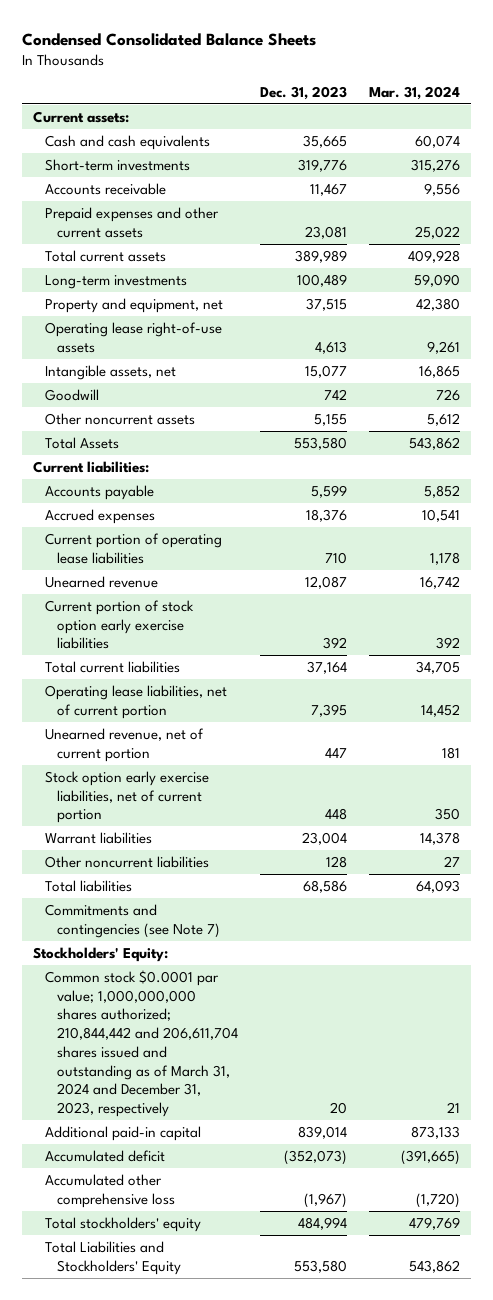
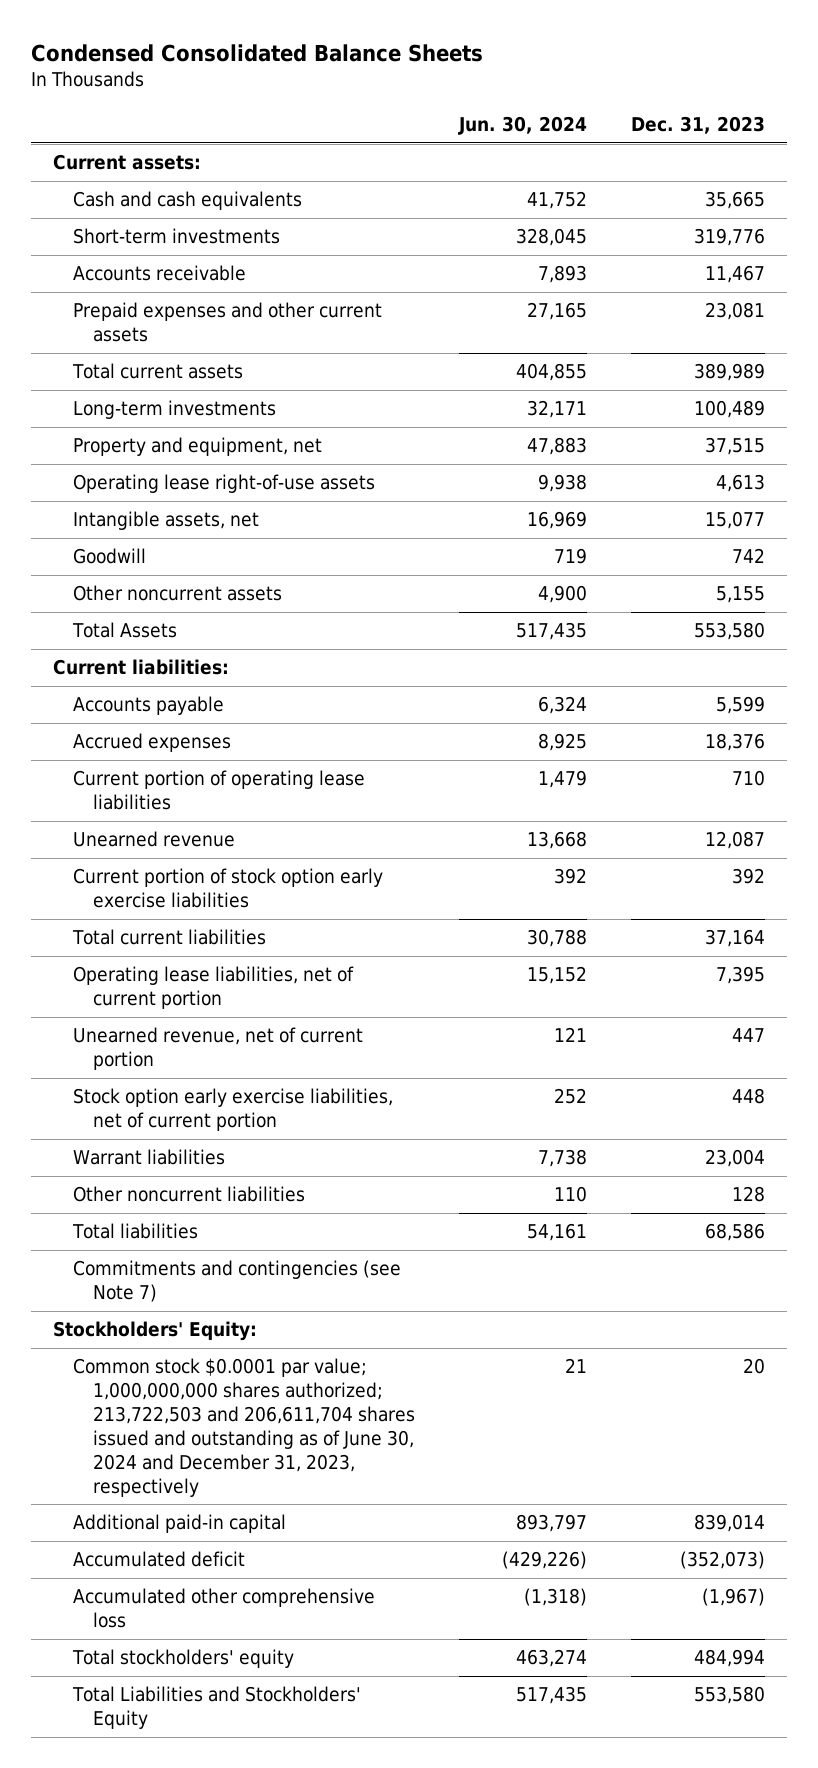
[369,85,461,100] Mar. 31, 2024 -> none
none -> [458,116,588,136] Jun. 30, 2024
[44,969,238,1118] Common stock $0.0001 par value; 1,000,000,000 shares authorized; 210,844,442 and 206,611,704 shares issued and outstanding as of March 31, 2024 and December 31, 2023, respectively -> [73,1358,416,1497] Common stock $0.0001 par value; 1,000,000,000 shares authorized; 213,722,503 and 206,611,704 shares issued and outstanding as of June 30, 2024 and December 31, 2023, respectively

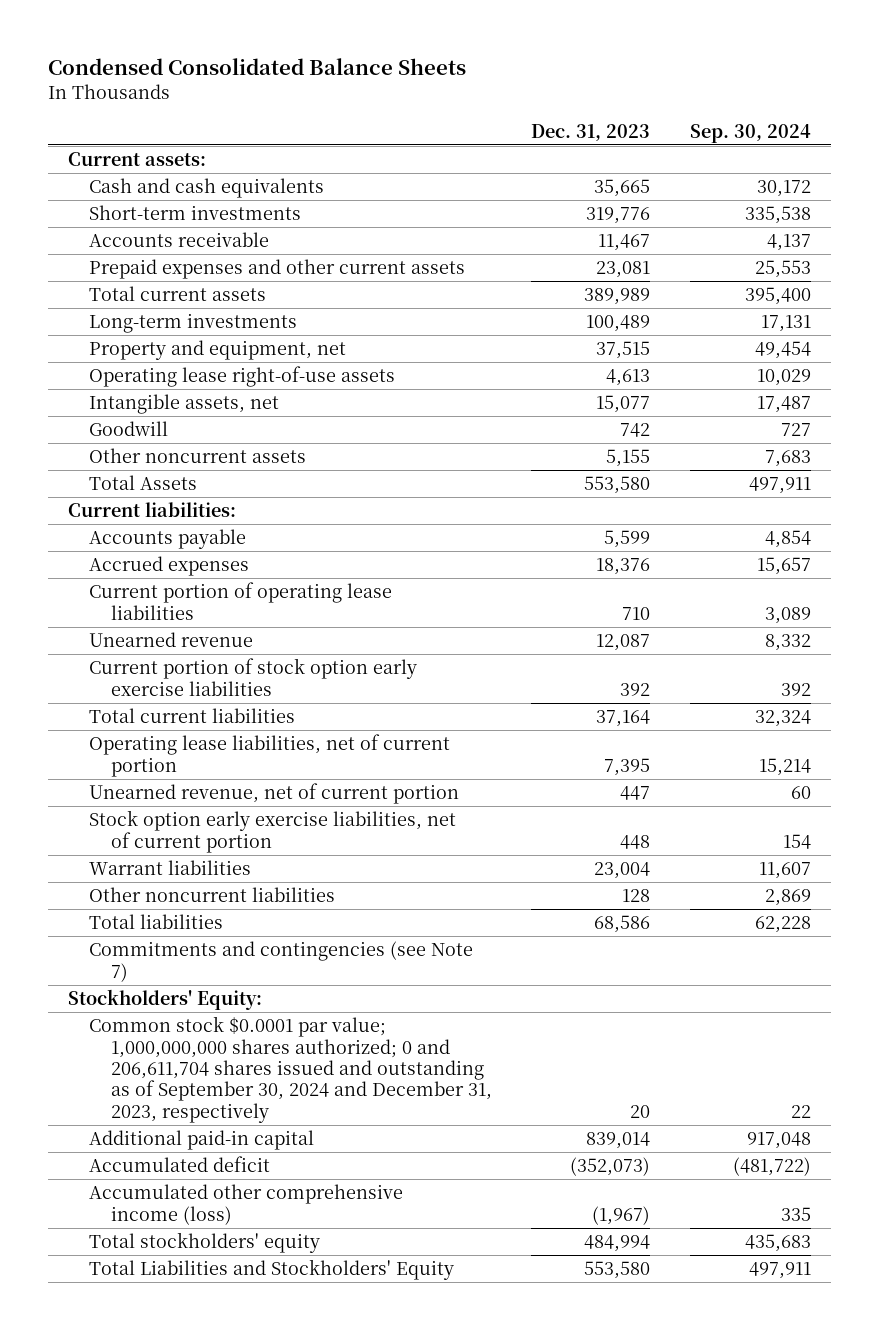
[458,116,588,136] Jun. 30, 2024 -> none
none -> [690,123,812,143] Sep. 30, 2024
[73,1358,416,1497] Common stock $0.0001 par value; 1,000,000,000 shares authorized; 213,722,503 and 206,611,704 shares issued and outstanding as of June 30, 2024 and December 31, 2023, respectively -> [89,1016,492,1123] Common stock $0.0001 par value; 1,000,000,000 shares authorized; 0 and 206,611,704 shares issued and outstanding as of September 30, 2024 and December 31, 2023, respectively
[73,1588,376,1629] Accumulated other comprehensive loss -> [89,1184,404,1225] Accumulated other comprehensive income (loss)

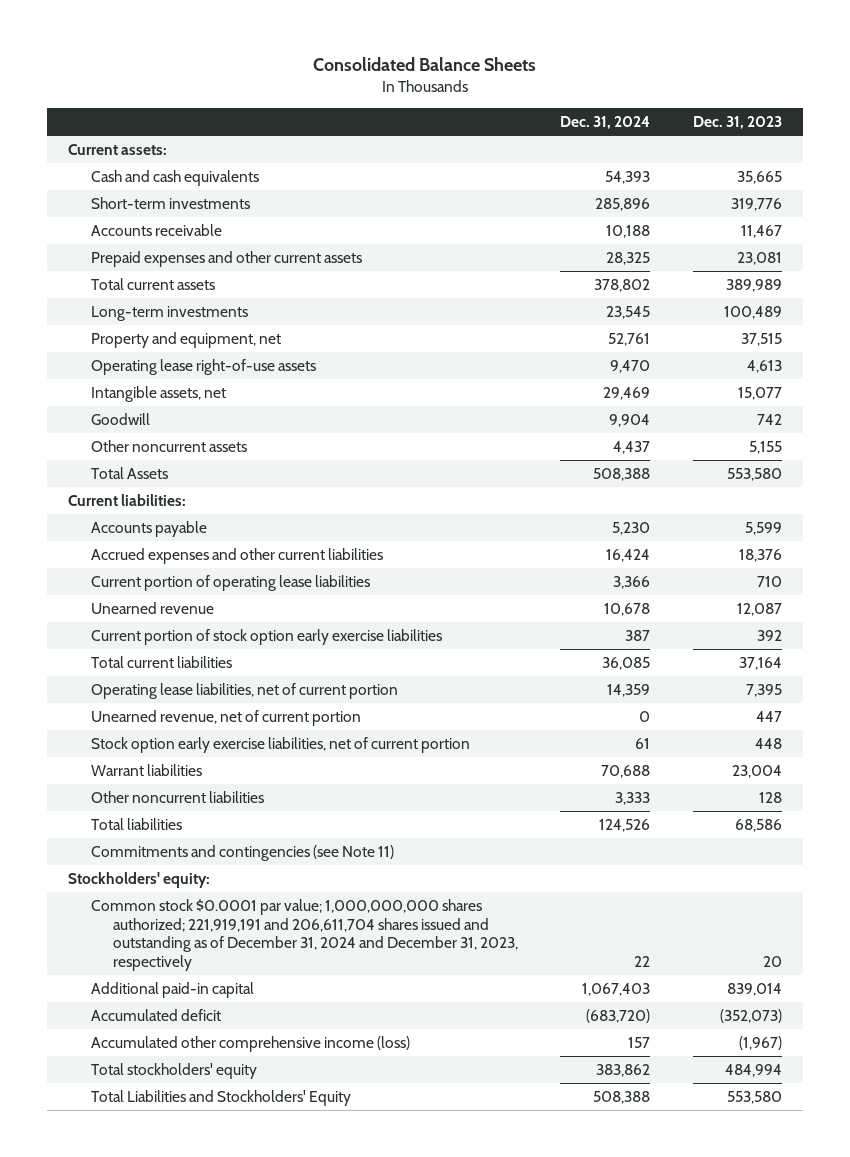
[47,58,466,76] Condensed Consolidated Balance Sheets -> [313,57,537,72] Consolidated Balance Sheets
[690,123,812,143] Sep. 30, 2024 -> none
none -> [560,116,651,130] Dec. 31, 2024
[89,556,250,577] Accrued expenses -> [90,548,383,565] Accrued expenses and other current liabilities
[89,941,474,982] Commitments and contingencies (see Note 7) -> [90,845,394,862] Commitments and contingencies (see Note 11)
[67,989,262,1011] Stockholders' Equity: -> [68,872,211,889] Stockholders' equity:
[89,1016,492,1123] Common stock $0.0001 par value; 1,000,000,000 shares authorized; 0 and 206,611,704 shares issued and outstanding as of September 30, 2024 and December 31, 2023, respectively -> [90,899,518,971] Common stock $0.0001 par value; 1,000,000,000 shares authorized; 221,919,191 and 206,611,704 shares issued and outstanding as of December 31, 2024 and December 31, 2023, respectively

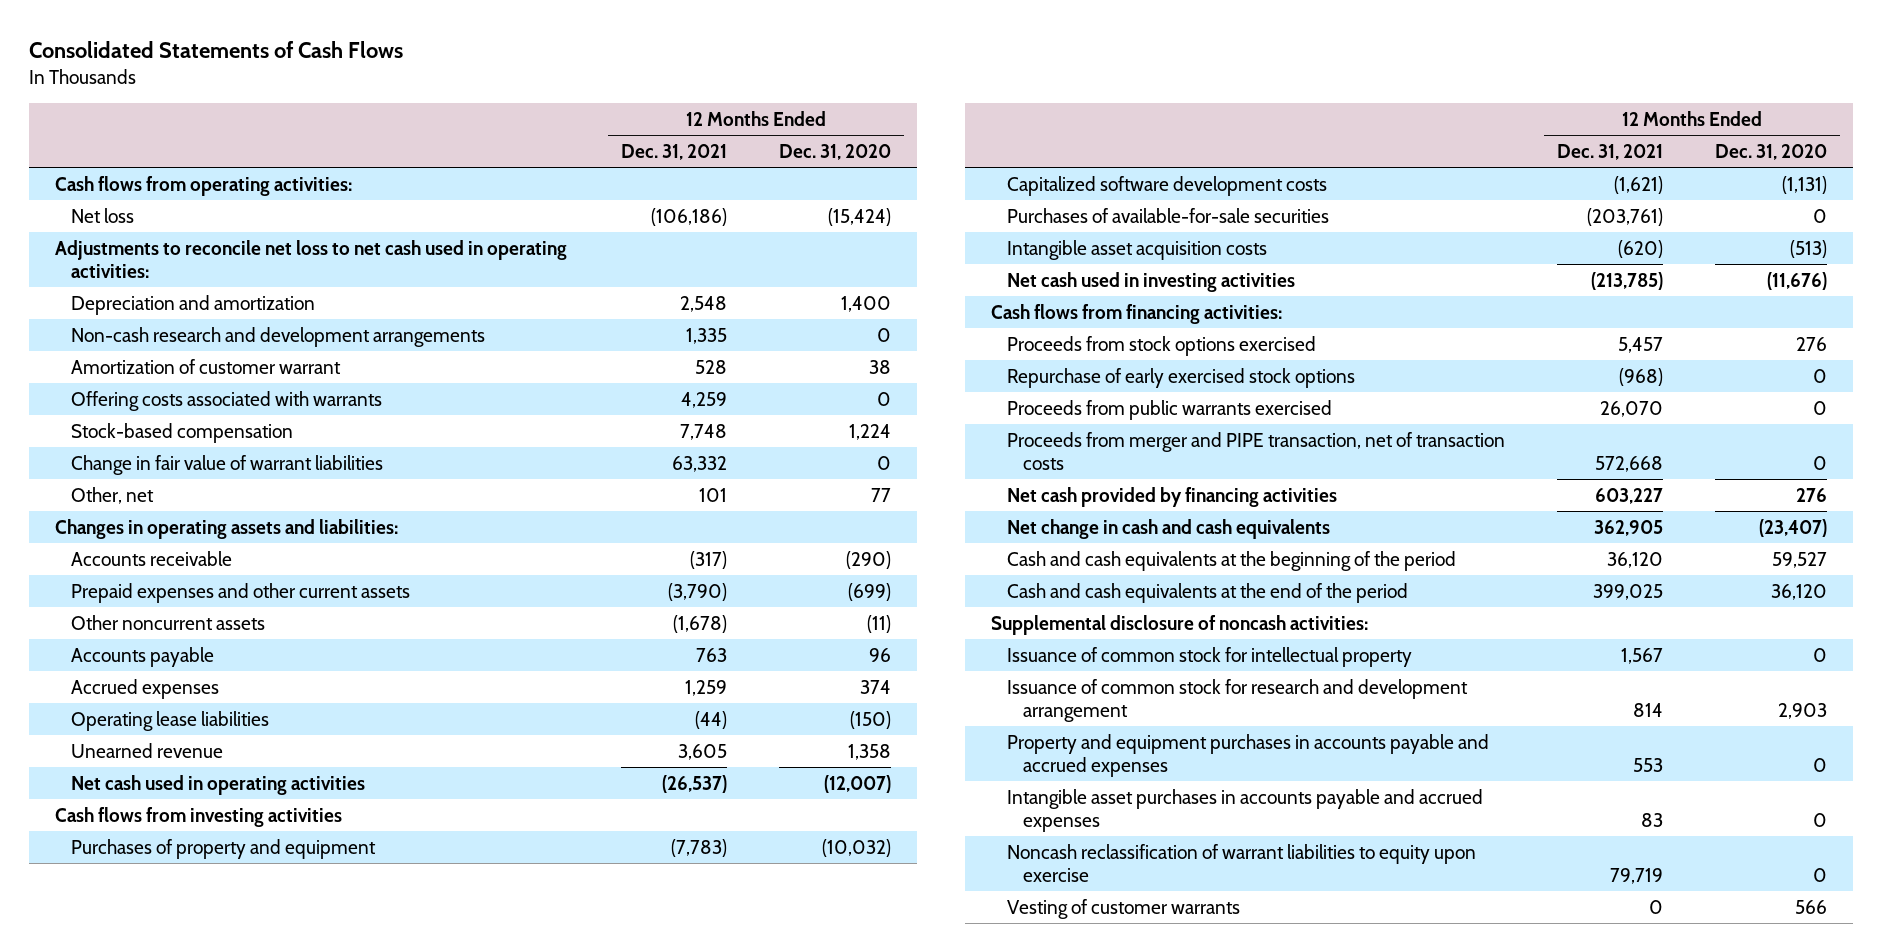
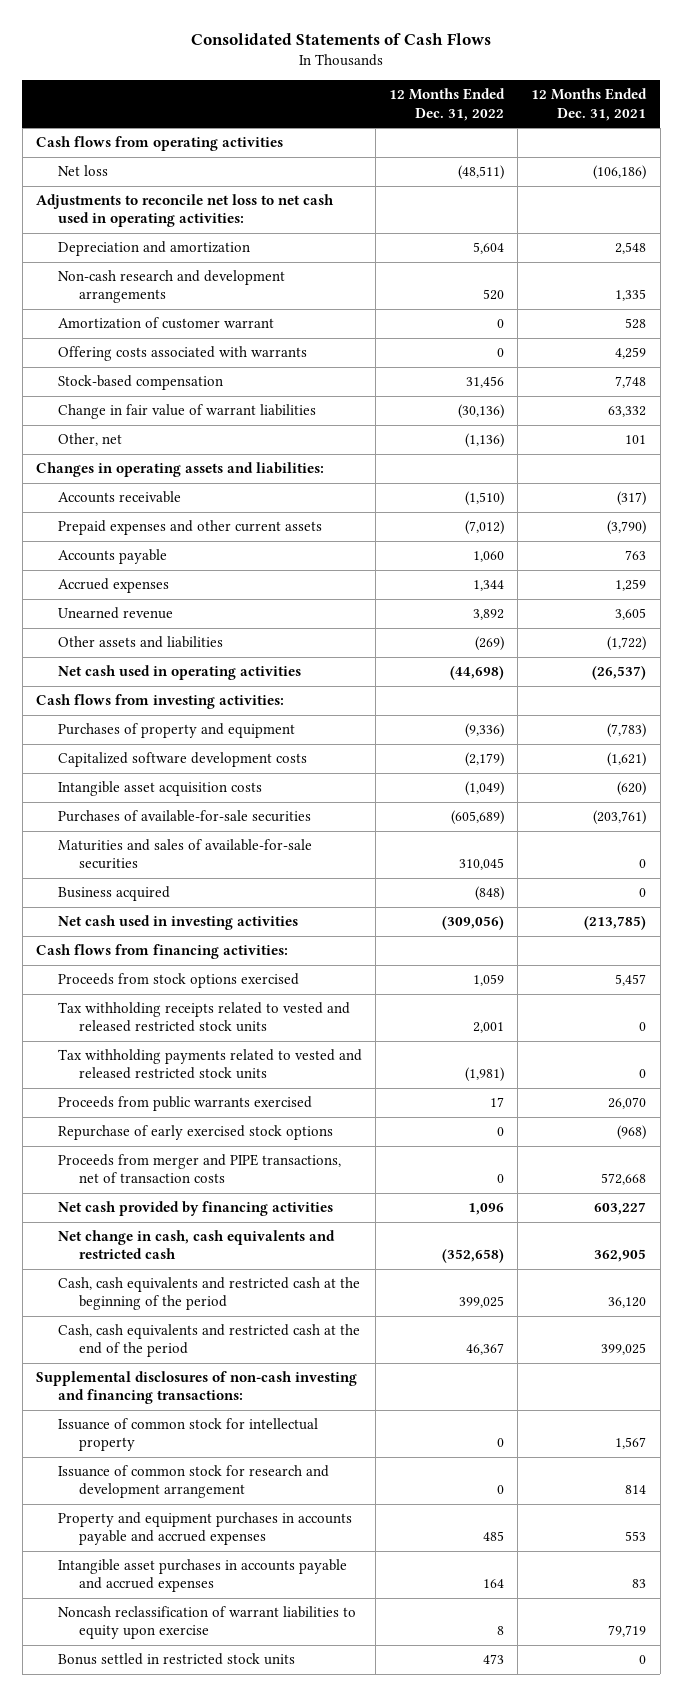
[779,143,892,160] Dec. 31, 2020 -> none
none -> [389,88,506,121] 12 Months Ended Dec. 31, 2022
[54,175,352,196] Cash flows from operating activities: -> [35,136,283,152] Cash flows from operating activities
[71,614,266,630] Other noncurrent assets -> none
[71,710,270,731] Operating lease liabilities -> none
none -> [57,636,223,649] Other assets and liabilities
[54,806,342,827] Cash flows from investing activities -> [35,694,284,710] Cash flows from investing activities:
[1006,207,1329,223] Purchases of available-for-sale securities -> [57,810,311,823] Purchases of available-for-sale securities
none -> [57,839,312,870] Maturities and sales of available-for-sale securities
none -> [57,886,170,902] Business acquired
none -> [57,1002,350,1033] Tax withholding receipts related to vested and released restricted stock units
none -> [57,1049,362,1080] Tax withholding payments related to vested and released restricted stock units
[1006,367,1355,388] Repurchase of early exercised stock options -> [57,1125,333,1141] Repurchase of early exercised stock options
[1006,431,1505,470] Proceeds from merger and PIPE transaction, net of transaction costs -> [57,1154,341,1184] Proceeds from merger and PIPE transactions, net of transaction costs
[1006,518,1330,539] Net change in cash and cash equivalents -> [57,1230,335,1260] Net change in cash, cash equivalents and restricted cash
[1006,550,1456,571] Cash and cash equivalents at the beginning of the period -> [57,1277,360,1311] Cash, cash equivalents and restricted cash at the beginning of the period
[1006,582,1408,603] Cash and cash equivalents at the end of the period -> [57,1324,360,1358] Cash, cash equivalents and restricted cash at the end of the period
[990,614,1368,635] Supplemental disclosure of noncash activities: -> [35,1371,357,1405] Supplemental disclosures of non-cash investing and financing transactions:
[1006,898,1240,919] Vesting of customer warrants -> none
none -> [57,1653,295,1666] Bonus settled in restricted stock units

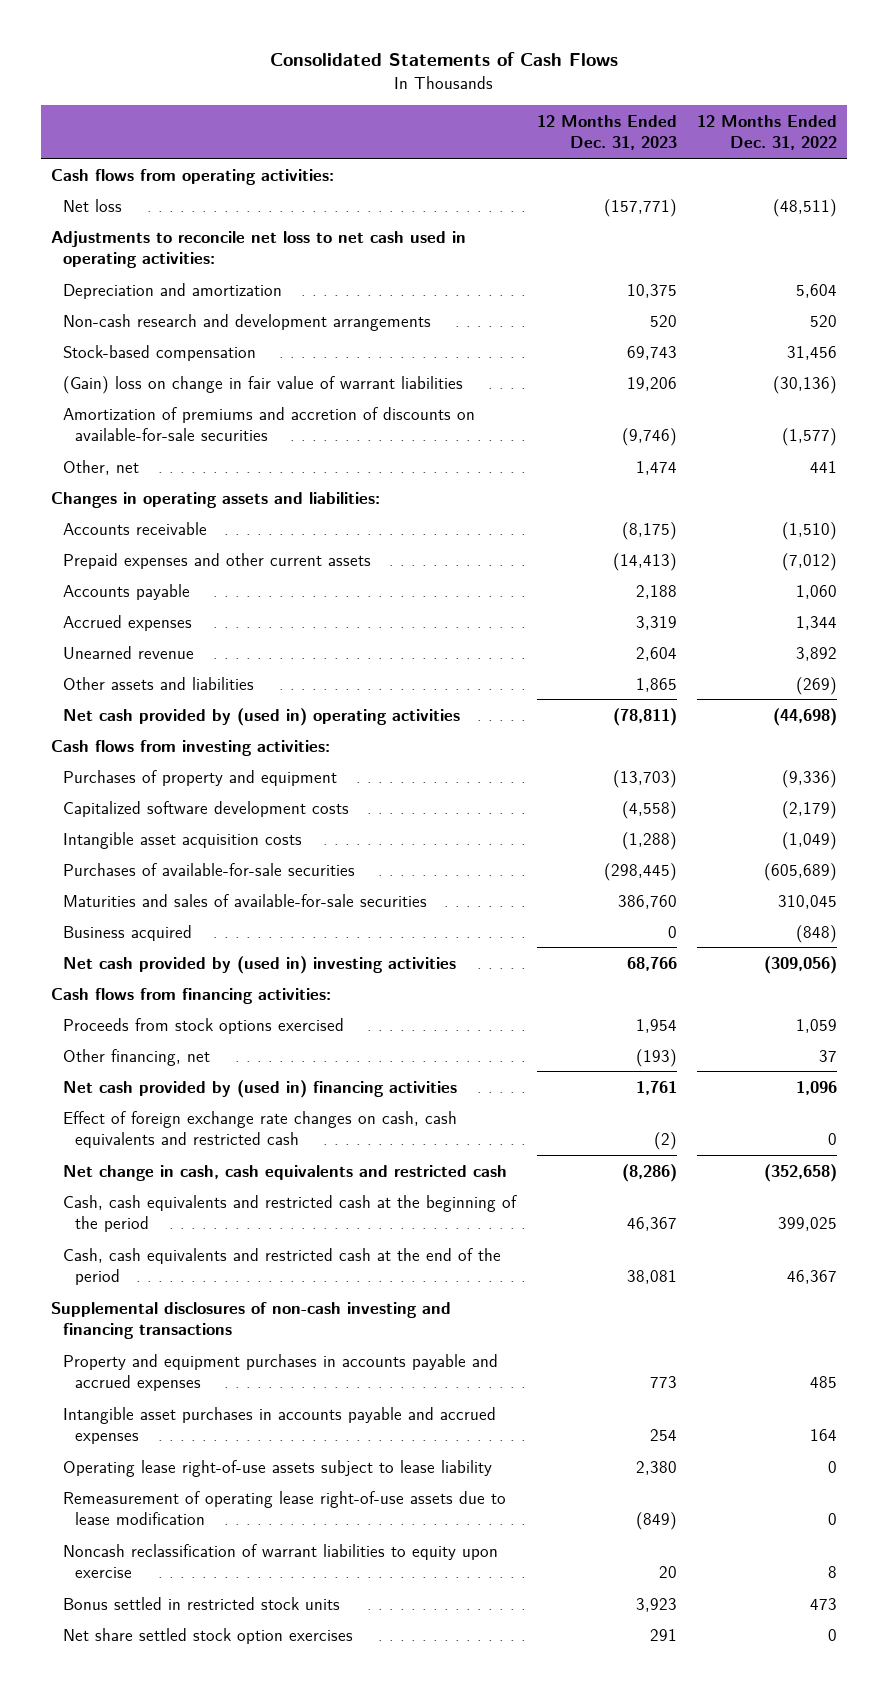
[531,88,648,121] 12 Months Ended Dec. 31, 2021 -> none
none -> [536,114,677,151] 12 Months Ended Dec. 31, 2023
[35,136,283,152] Cash flows from operating activities -> [50,168,334,185] Cash flows from operating activities:
[57,317,274,330] Amortization of customer warrant -> none
[57,346,307,362] Offering costs associated with warrants -> none
[57,404,316,420] Change in fair value of warrant liabilities -> [62,375,463,394] (Gain) loss on change in fair value of warrant liabilities
none -> [62,406,475,441] Amortization of premiums and accretion of discounts on available-for-sale securities
[465,433,505,449] (1,136) -> [810,460,838,473] 441
[57,665,301,681] Net cash used in operating activities -> [62,707,460,726] Net cash provided by (used in) operating activities
[57,915,298,931] Net cash used in investing activities -> [62,955,456,974] Net cash provided by (used in) investing activities
[57,1002,350,1033] Tax withholding receipts related to vested and released restricted stock units -> none
[57,1049,362,1080] Tax withholding payments related to vested and released restricted stock units -> none
[57,1096,312,1112] Proceeds from public warrants exercised -> none
[57,1125,333,1141] Repurchase of early exercised stock options -> none
[57,1154,341,1184] Proceeds from merger and PIPE transactions, net of transaction costs -> none
none -> [62,1048,210,1066] Other financing, net
[57,1201,333,1217] Net cash provided by financing activities -> [62,1079,457,1098] Net cash provided by (used in) financing activities
none -> [62,1110,457,1148] Effect of foreign exchange rate changes on cash, cash equivalents and restricted cash
[57,1418,318,1452] Issuance of common stock for intellectual property -> none
[57,1465,329,1499] Issuance of common stock for research and development arrangement -> none
[35,1371,357,1405] Supplemental disclosures of non-cash investing and financing transactions: -> [50,1301,451,1339] Supplemental disclosures of non-cash investing and financing transactions
none -> [62,1459,492,1477] Operating lease right-of-use assets subject to lease liability
none -> [62,1490,506,1525] Remeasurement of operating lease right-of-use assets due to lease modification
none -> [62,1627,353,1644] Net share settled stock option exercises

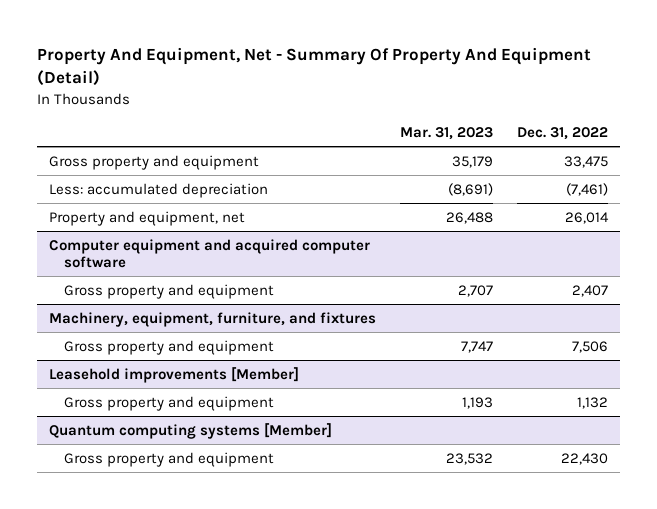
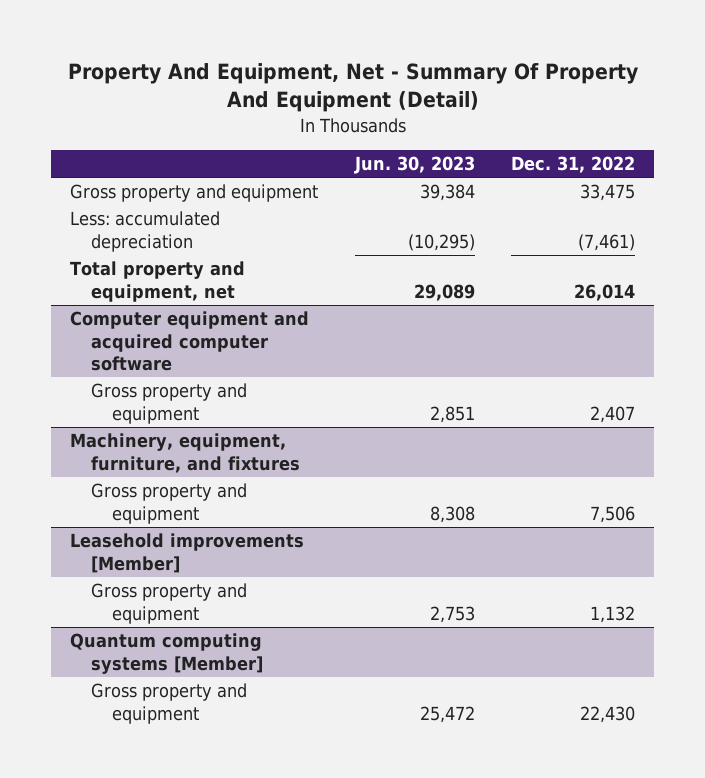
[399,126,493,140] Mar. 31, 2023 -> none
none -> [353,156,475,175] Jun. 30, 2023
[49,210,246,226] Property and equipment, net -> [69,261,245,302] Total property and equipment, net

